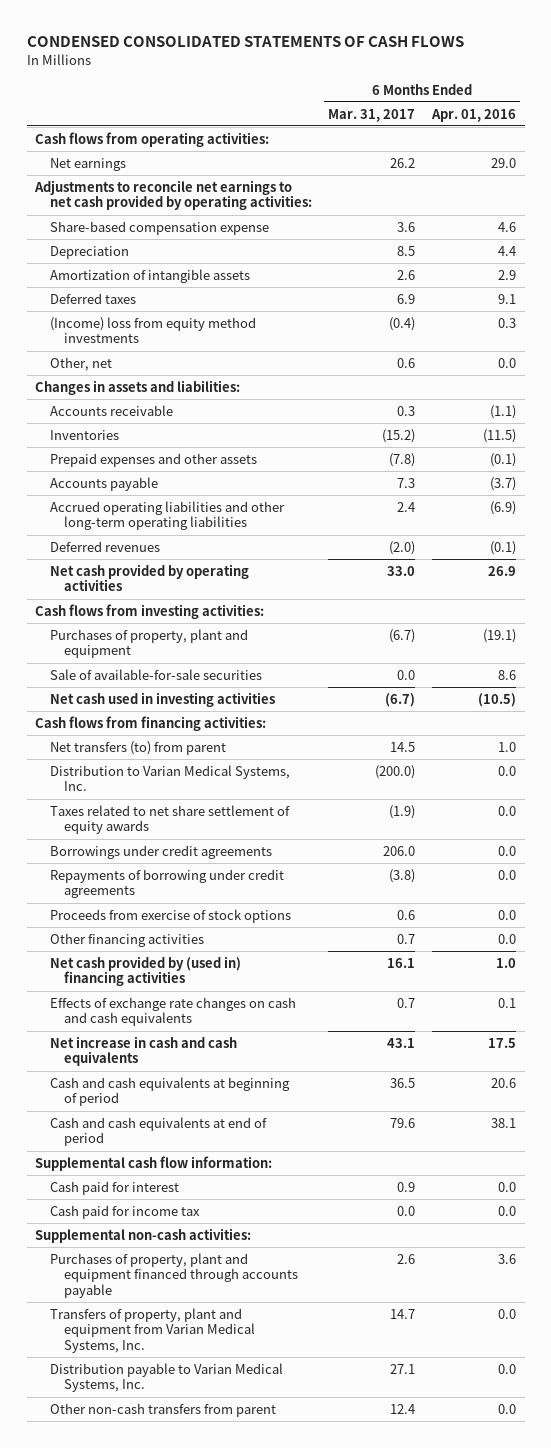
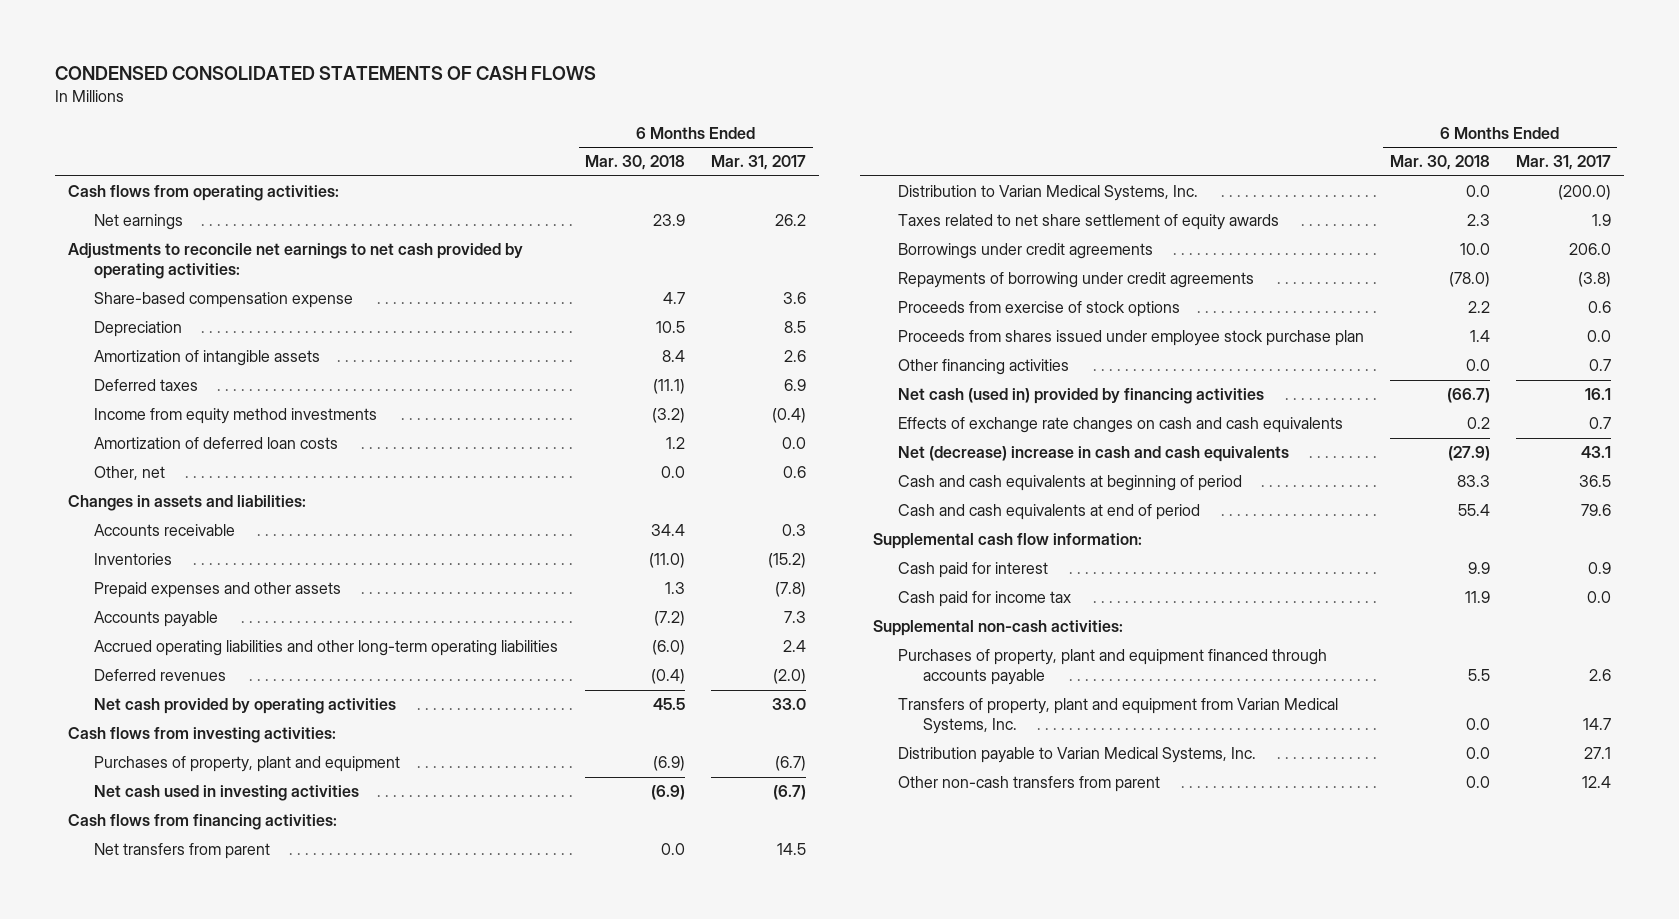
[431,108,517,122] Apr. 01, 2016 -> none
none -> [585,155,686,171] Mar. 30, 2018
[49,316,256,344] (Income) loss from equity method investments -> [93,408,377,425] Income from equity method investments
none -> [93,437,338,450] Amortization of deferred loan costs
[49,668,262,680] Sale of available-for-sale securities -> none
[49,740,226,755] Net transfers (to) from parent -> [93,843,270,860] Net transfers from parent
[389,804,416,819] (1.9) -> [1591,214,1611,227] 1.9
none -> [897,330,1364,347] Proceeds from shares issued under employee stock purchase plan
[49,955,241,987] Net cash provided by (used in) financing activities -> [897,388,1264,405] Net cash (used in) provided by financing activities
[49,1035,237,1067] Net increase in cash and cash equivalents -> [897,446,1289,463] Net (decrease) increase in cash and cash equivalents

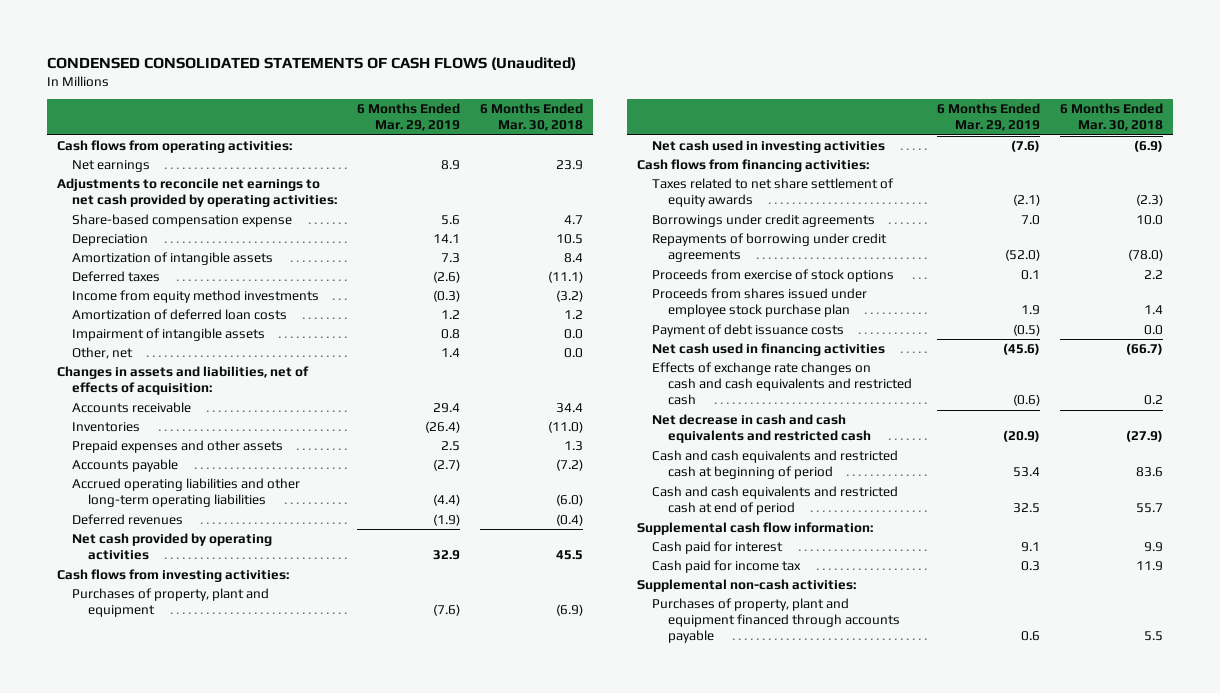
[55,66,597,81] CONDENSED CONSOLIDATED STATEMENTS OF CASH FLOWS -> [46,56,576,70] CONDENSED CONSOLIDATED STATEMENTS OF CASH FLOWS (Unaudited)
[711,155,807,171] Mar. 31, 2017 -> none
none -> [357,103,461,132] 6 Months Ended Mar. 29, 2019
none -> [72,328,266,342] Impairment of intangible assets
[68,495,307,512] Changes in assets and liabilities: -> [56,366,309,396] Changes in assets and liabilities, net of effects of acquisition:
[93,843,270,860] Net transfers from parent -> none
[897,185,1198,202] Distribution to Varian Medical Systems, Inc. -> none
[1466,214,1490,227] 2.3 -> [1136,194,1164,207] (2.3)
[897,359,1069,376] Other financing activities -> none
none -> [652,324,845,338] Payment of debt issuance costs
[897,388,1264,405] Net cash (used in) provided by financing activities -> [652,343,886,357] Net cash used in financing activities
[897,417,1343,434] Effects of exchange rate changes on cash and cash equivalents -> [652,362,912,406] Effects of exchange rate changes on cash and cash equivalents and restricted cash
[897,446,1289,463] Net (decrease) increase in cash and cash equivalents -> [652,414,871,444] Net decrease in cash and cash equivalents and restricted cash
[897,475,1242,492] Cash and cash equivalents at beginning of period -> [652,450,899,480] Cash and cash equivalents and restricted cash at beginning of period
[1456,475,1490,488] 83.3 -> [1136,467,1164,478] 83.6
[897,504,1200,521] Cash and cash equivalents at end of period -> [652,486,899,516] Cash and cash equivalents and restricted cash at end of period
[1457,504,1490,517] 55.4 -> [1136,503,1164,514] 55.7
[897,698,1338,735] Transfers of property, plant and equipment from Varian Medical Systems, Inc. -> none
[897,747,1256,764] Distribution payable to Varian Medical Systems, Inc. -> none
[897,776,1160,793] Other non-cash transfers from parent -> none

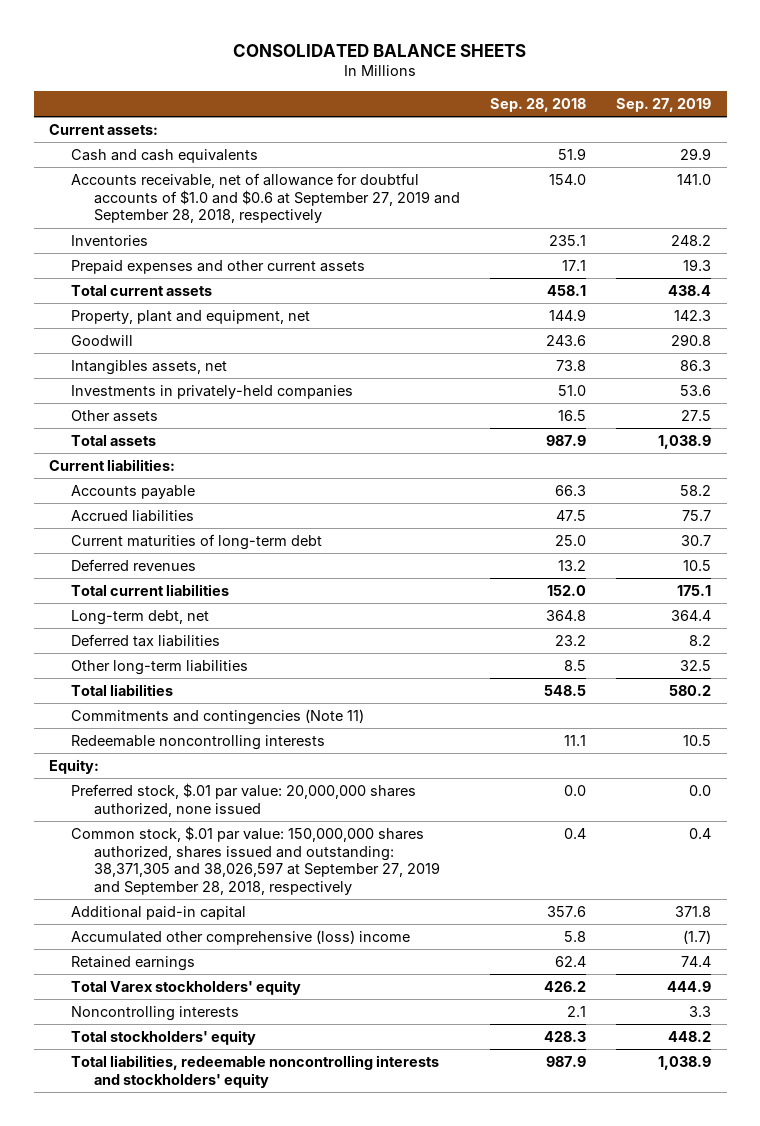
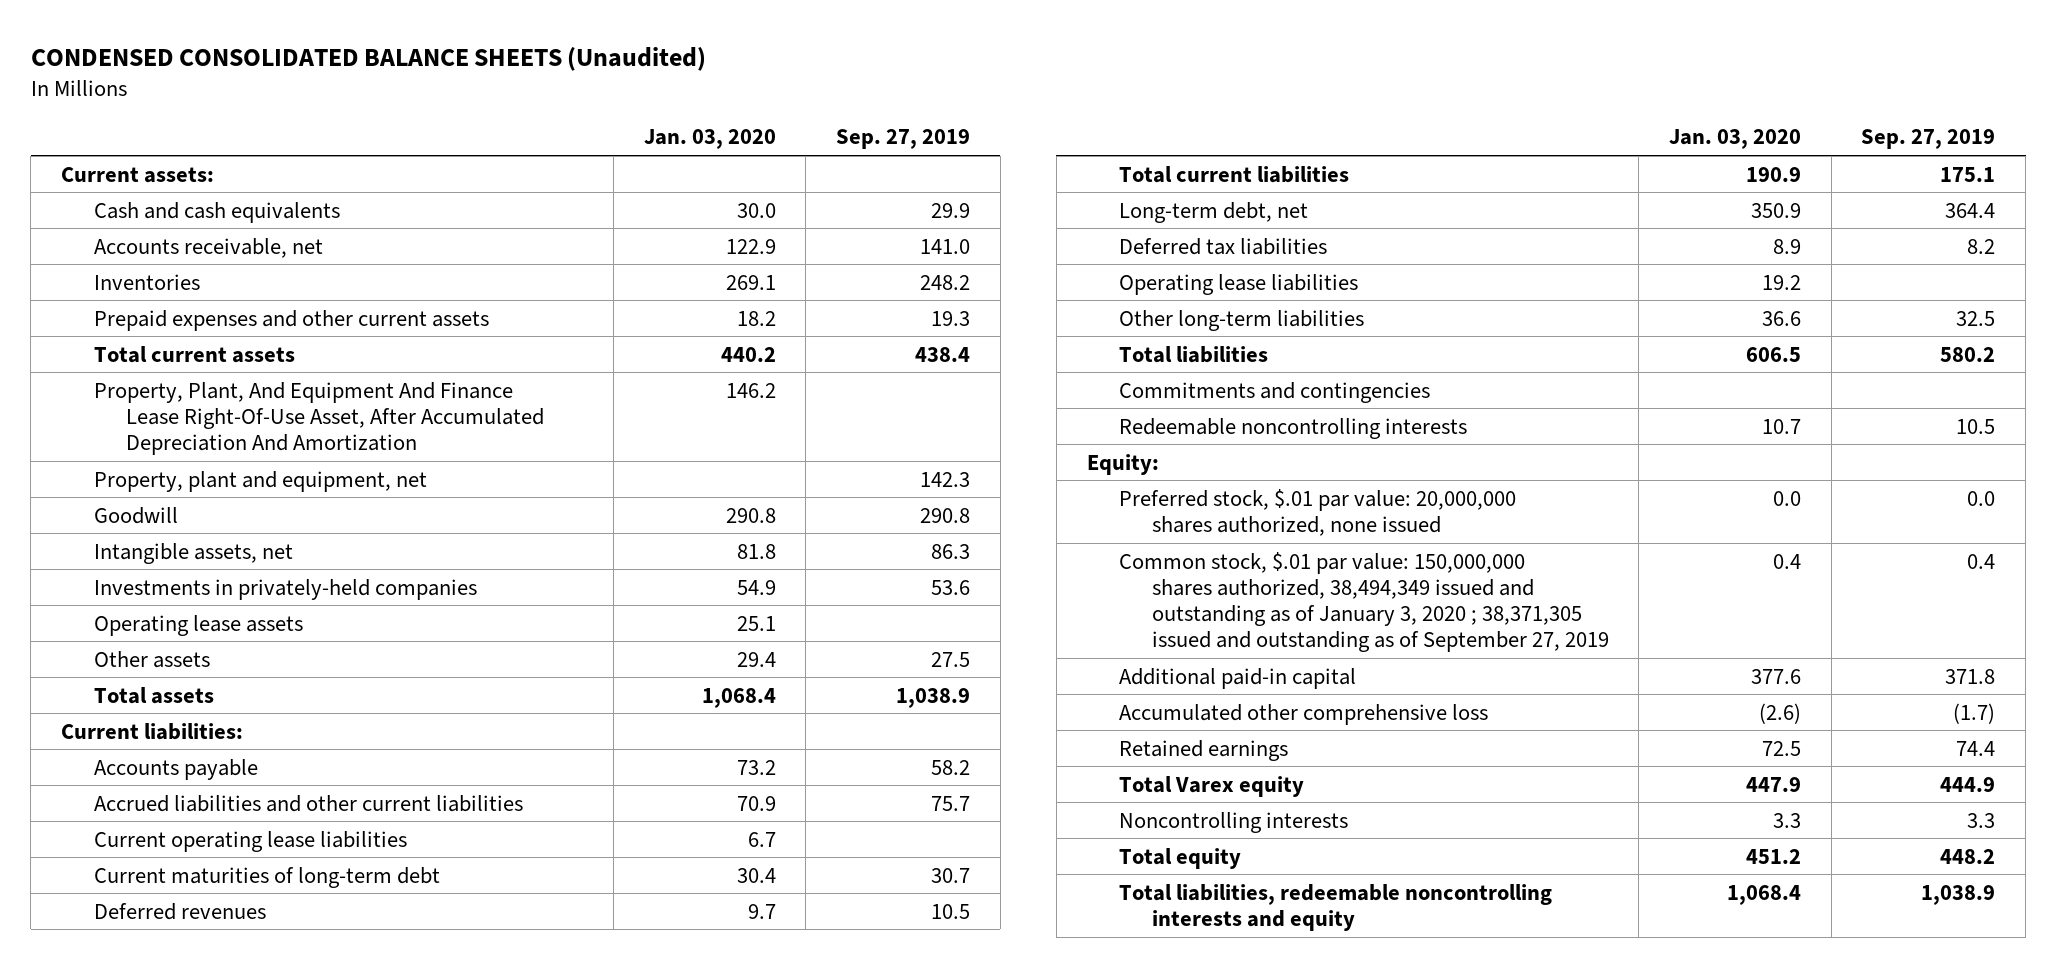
[233,43,527,57] CONSOLIDATED BALANCE SHEETS -> [30,46,706,71] CONDENSED CONSOLIDATED BALANCE SHEETS (Unaudited)
[490,98,587,113] Sep. 28, 2018 -> none
none -> [643,129,776,150] Jan. 03, 2020
[71,173,461,224] Accounts receivable, net of allowance for doubtful accounts of $1.0 and $0.6 at September 27, 2019 and September 28, 2018, respectively -> [93,237,323,258] Accounts receivable, net
none -> [93,381,545,456] Property, Plant, And Equipment And Finance Lease Right-Of-Use Asset, After Accumulated Depreciation And Amortization
[71,360,228,376] Intangibles assets, net -> [93,542,293,564] Intangible assets, net
none -> [93,614,303,636] Operating lease assets
[71,510,195,523] Accrued liabilities -> [93,794,523,812] Accrued liabilities and other current liabilities
none -> [93,830,407,852] Current operating lease liabilities
none -> [1119,273,1359,295] Operating lease liabilities
[71,709,365,726] Commitments and contingencies (Note 11) -> [1119,381,1431,403] Commitments and contingencies
[71,826,441,896] Common stock, $.01 par value: 150,000,000 shares authorized, shares issued and outstanding: 38,371,305 and 38,026,597 at September 27, 2019 and September 28, 2018, respectively -> [1119,551,1609,653] Common stock, $.01 par value: 150,000,000 shares authorized, 38,494,349 issued and outstanding as of January 3, 2020 ; 38,371,305 issued and outstanding as of September 27, 2019
[71,930,411,946] Accumulated other comprehensive (loss) income -> [1119,703,1489,725] Accumulated other comprehensive loss
[71,980,302,996] Total Varex stockholders' equity -> [1119,775,1305,797] Total Varex equity
[71,1030,257,1046] Total stockholders' equity -> [1119,847,1242,869] Total equity
[71,1055,440,1088] Total liabilities, redeemable noncontrolling interests and stockholders' equity -> [1119,883,1553,931] Total liabilities, redeemable noncontrolling interests and equity

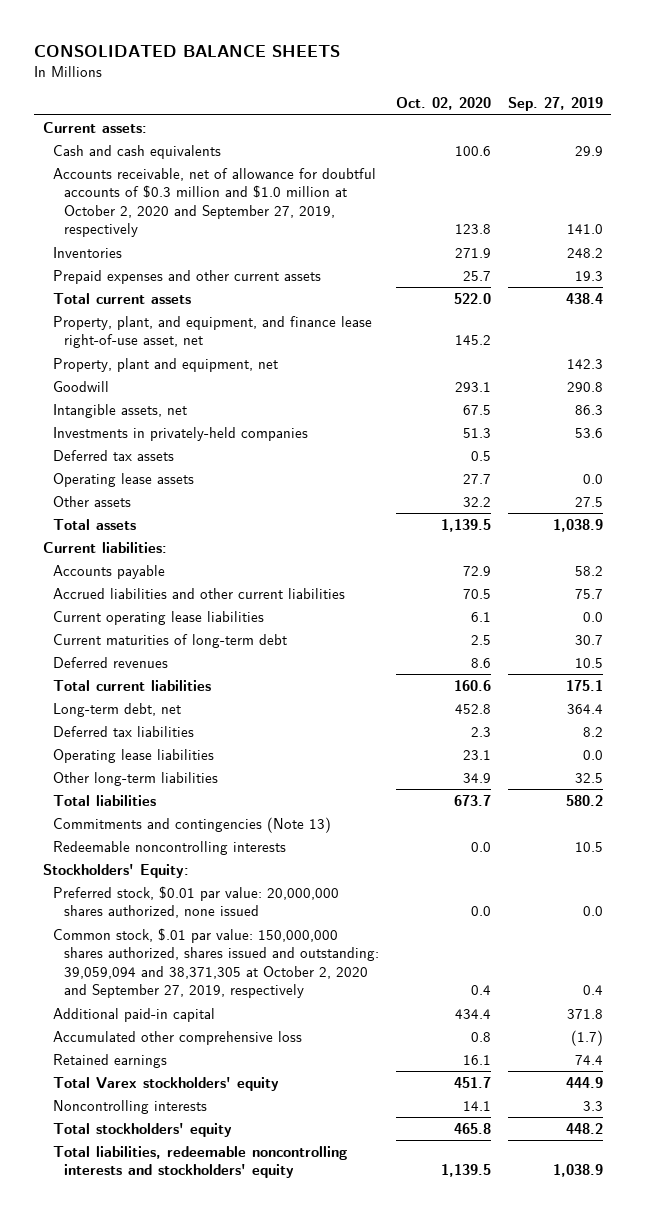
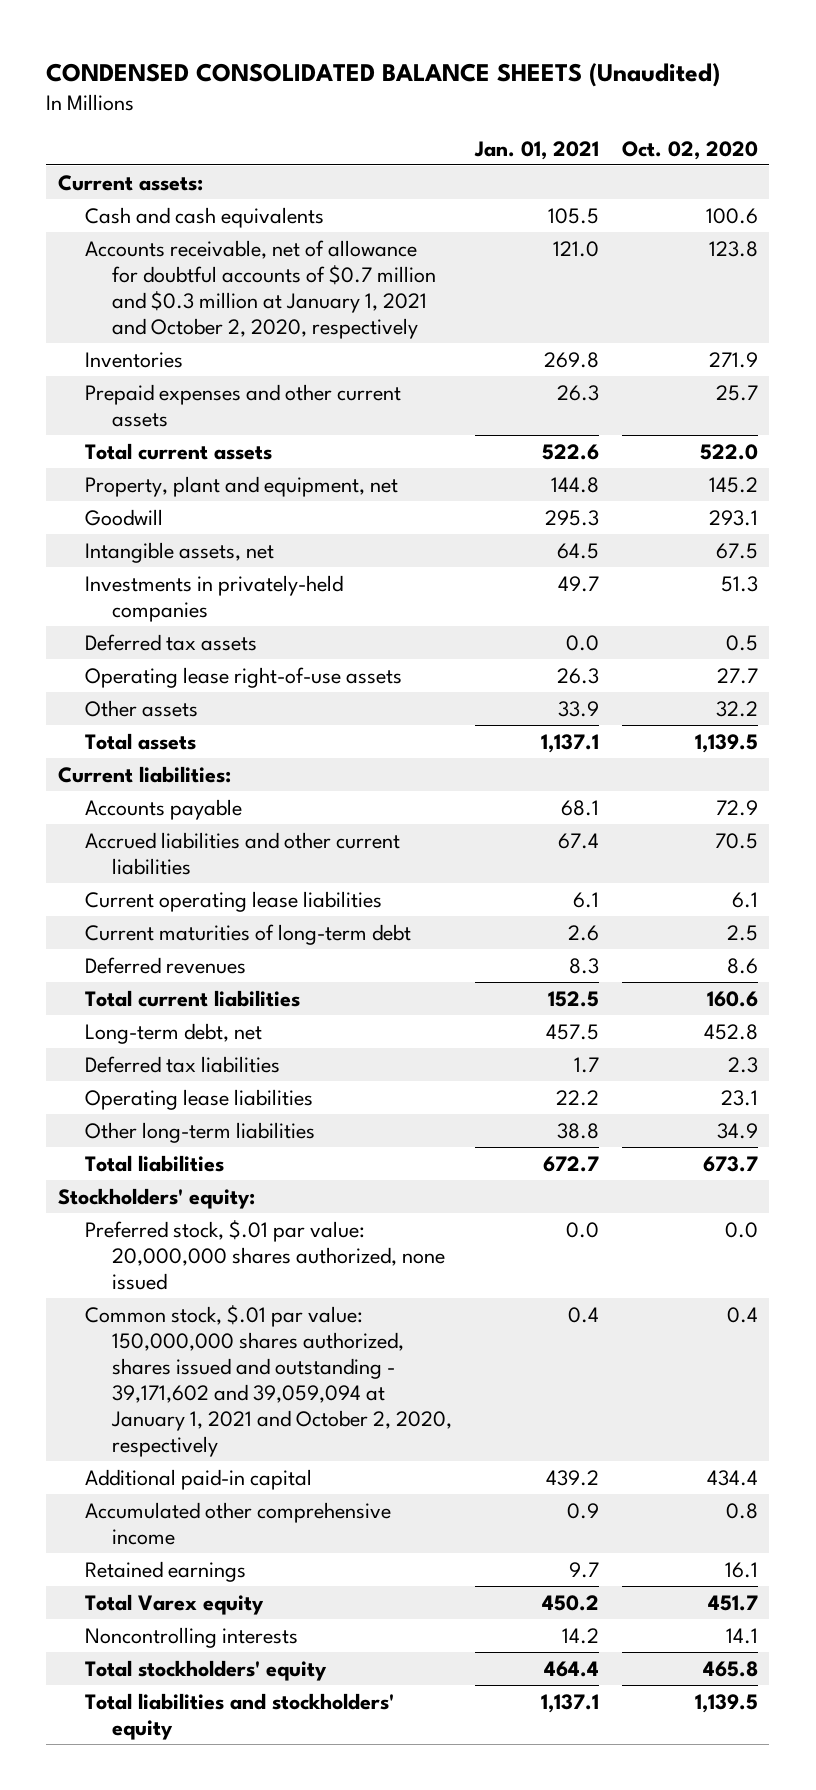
[34,45,341,58] CONSOLIDATED BALANCE SHEETS -> [46,62,721,87] CONDENSED CONSOLIDATED BALANCE SHEETS (Unaudited)
[507,97,603,112] Sep. 27, 2019 -> none
none -> [474,140,600,160] Jan. 01, 2021
[53,167,377,238] Accounts receivable, net of allowance for doubtful accounts of $0.3 million and $1.0 million at October 2, 2020 and September 27, 2019, respectively -> [85,239,437,339] Accounts receivable, net of allowance for doubtful accounts of $0.7 million and $0.3 million at January 1, 2021 and October 2, 2020, respectively
[53,357,279,372] Property, plant and equipment, net -> none
[53,315,373,349] Property, plant, and equipment, and finance lease right-of-use asset, net -> [85,475,399,497] Property, plant and equipment, net
[53,472,195,487] Operating lease assets -> [85,666,403,688] Operating lease right-of-use assets
[53,816,332,833] Commitments and contingencies (Note 13) -> none
[53,840,287,855] Redeemable noncontrolling interests -> none
[42,863,189,878] Stockholders' Equity: -> [57,1187,255,1209] Stockholders' equity:
[53,885,340,919] Preferred stock, $0.01 par value: 20,000,000 shares authorized, none issued -> [85,1219,446,1290] Preferred stock, $.01 par value: 20,000,000 shares authorized, none issued
[53,927,380,999] Common stock, $.01 par value: 150,000,000 shares authorized, shares issued and outstanding: 39,059,094 and 38,371,305 at October 2, 2020 and September 27, 2019, respectively -> [85,1304,453,1457] Common stock, $.01 par value: 150,000,000 shares authorized, shares issued and outstanding - 39,171,602 and 39,059,094 at January 1, 2021 and October 2, 2020, respectively
[53,1030,303,1045] Accumulated other comprehensive loss -> [85,1501,392,1545] Accumulated other comprehensive income
[53,1076,280,1091] Total Varex stockholders' equity -> [85,1593,265,1615] Total Varex equity
[53,1145,348,1179] Total liabilities, redeemable noncontrolling interests and stockholders' equity -> [85,1692,395,1740] Total liabilities and stockholders' equity

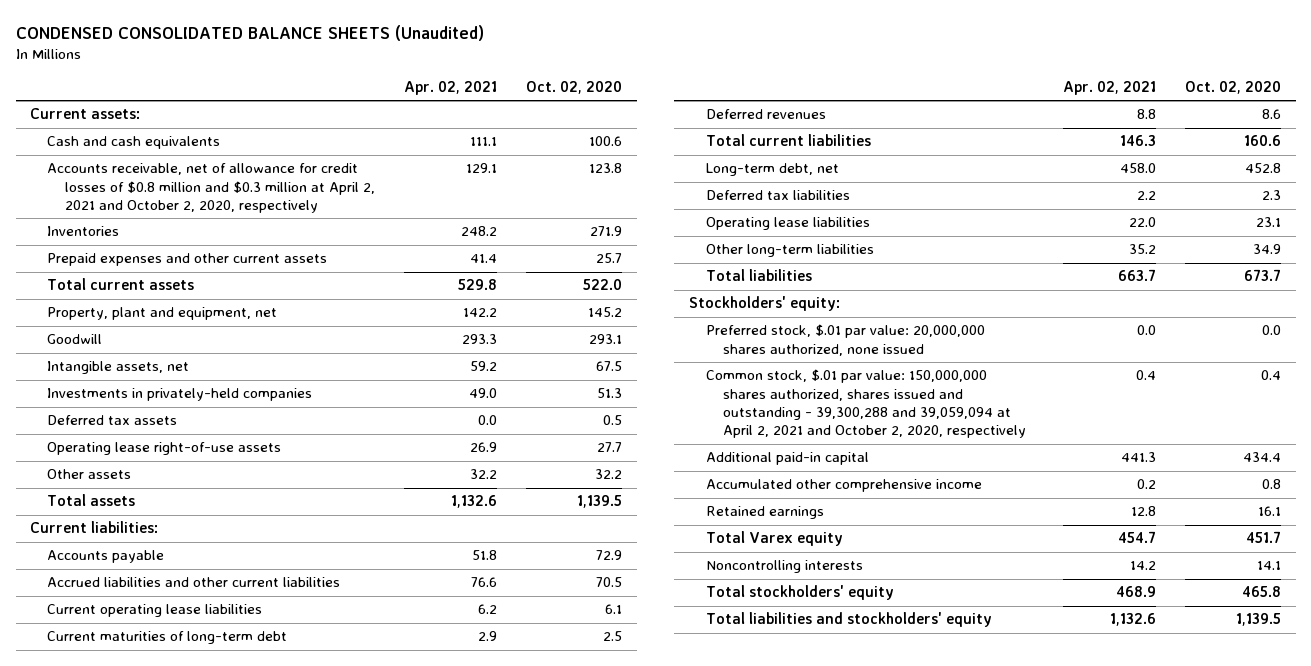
[474,140,600,160] Jan. 01, 2021 -> none
none -> [404,80,498,95] Apr. 02, 2021
[85,239,437,339] Accounts receivable, net of allowance for doubtful accounts of $0.7 million and $0.3 million at January 1, 2021 and October 2, 2020, respectively -> [47,163,375,214] Accounts receivable, net of allowance for credit losses of $0.8 million and $0.3 million at April 2, 2021 and October 2, 2020, respectively
[85,1304,453,1457] Common stock, $.01 par value: 150,000,000 shares authorized, shares issued and outstanding - 39,171,602 and 39,059,094 at January 1, 2021 and October 2, 2020, respectively -> [706,369,1027,439] Common stock, $.01 par value: 150,000,000 shares authorized, shares issued and outstanding - 39,300,288 and 39,059,094 at April 2, 2021 and October 2, 2020, respectively

